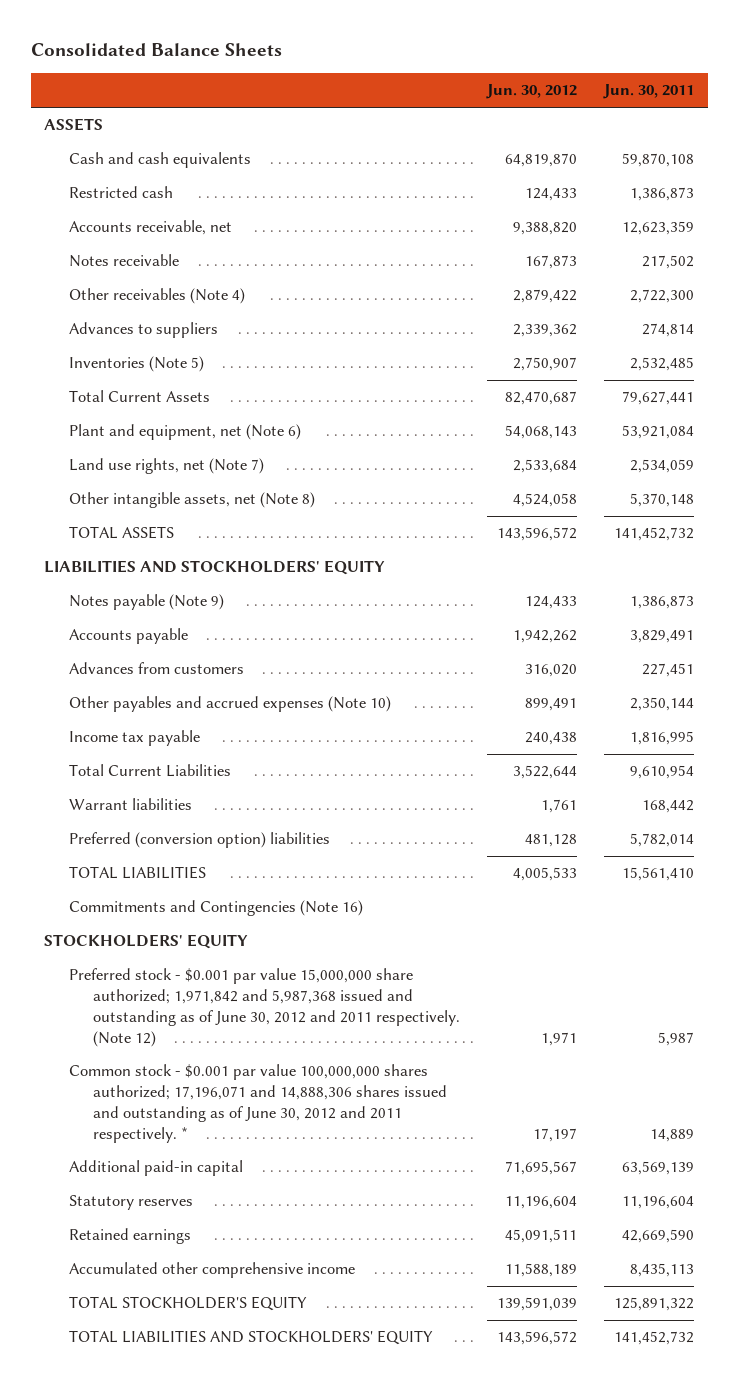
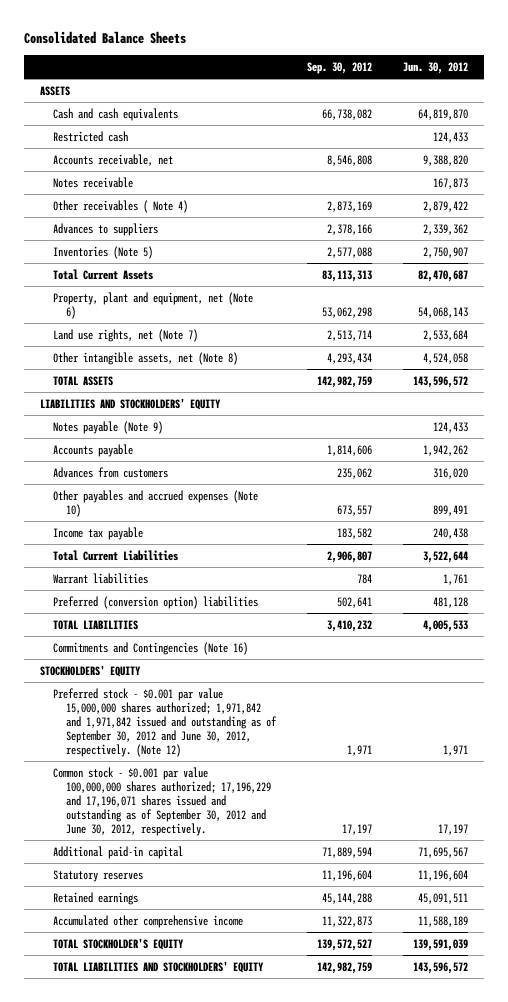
[603,84,695,100] Jun. 30, 2011 -> none
none -> [307,61,373,74] Sep. 30, 2012
[68,288,245,305] Other receivables (Note 4) -> [53,199,189,213] Other receivables ( Note 4)
[68,424,301,441] Plant and equipment, net (Note 6) -> [53,291,254,319] Property, plant and equipment, net (Note 6)
[68,968,460,1047] Preferred stock - $0.001 par value 15,000,000 share authorized; 1,971,842 and 5,987,368 issued and outstanding as of June 30, 2012 and 2011 respectively. (Note 12) -> [53,687,278,758] Preferred stock - $0.001 par value 15,000,000 shares authorized; 1,971,842 and 1,971,842 issued and outstanding as of September 30, 2012 and June 30, 2012, respectively. (Note 12)
[68,1064,447,1143] Common stock - $0.001 par value 100,000,000 shares authorized; 17,196,071 and 14,888,306 shares issued and outstanding as of June 30, 2012 and 2011 respectively. * -> [53,766,272,837] Common stock - $0.001 par value 100,000,000 shares authorized; 17,196,229 and 17,196,071 shares issued and outstanding as of September 30, 2012 and June 30, 2012, respectively.

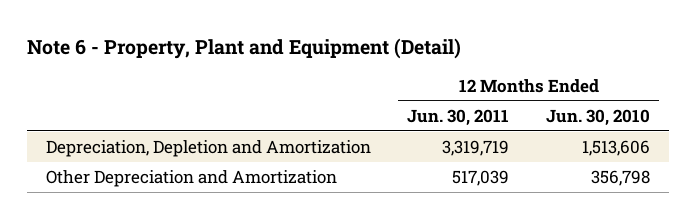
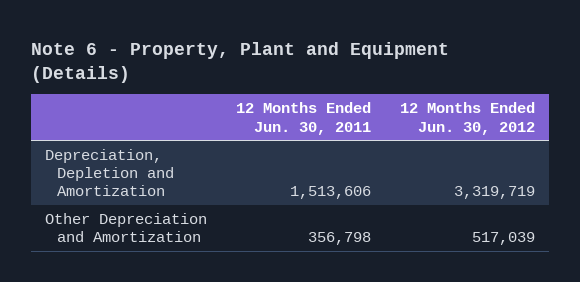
[27,37,462,59] Note 6 - Property, Plant and Equipment (Detail) -> [30,41,449,83] Note 6 - Property, Plant and Equipment (Details)
[546,108,651,126] Jun. 30, 2010 -> none
none -> [399,102,535,135] 12 Months Ended Jun. 30, 2012
[442,140,510,157] 3,319,719 -> [289,186,371,200] 1,513,606
[452,170,510,187] 517,039 -> [307,232,371,246] 356,798

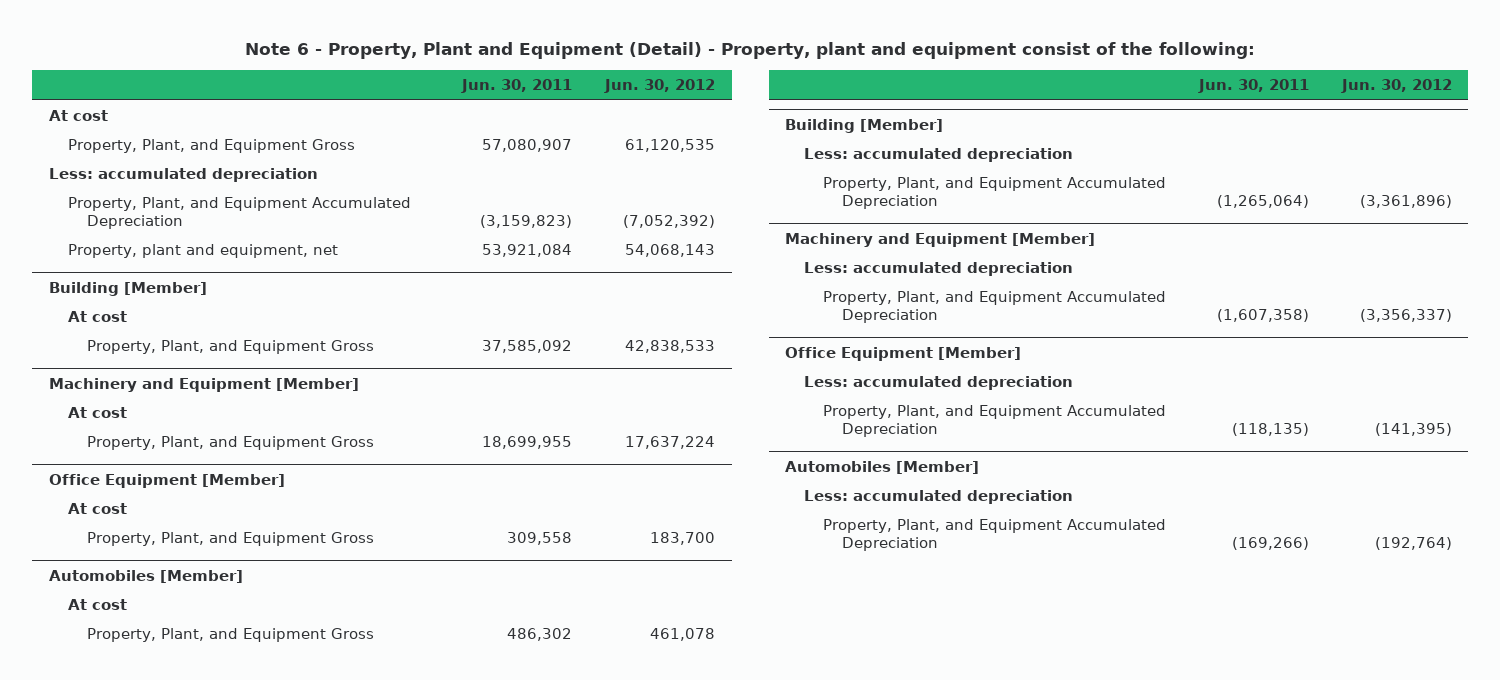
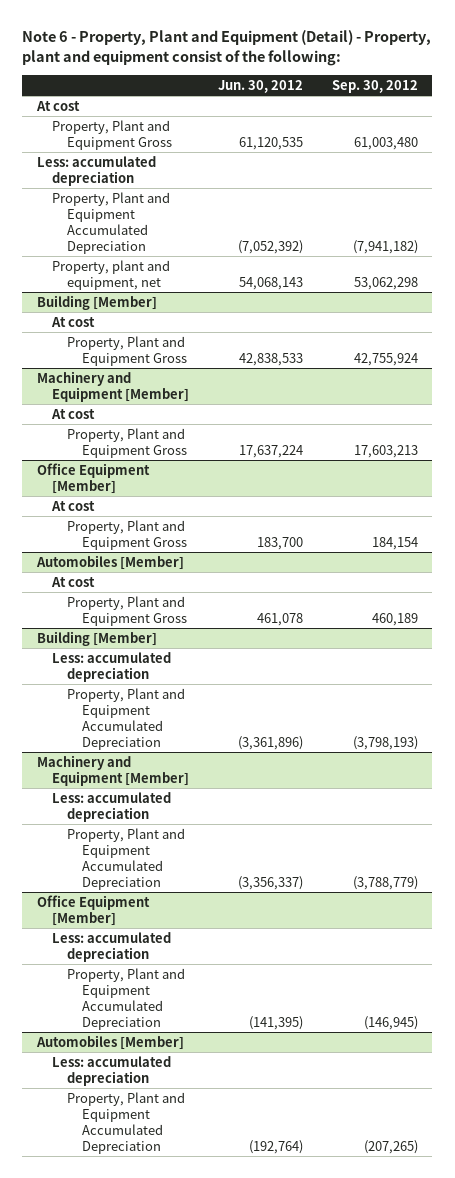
[461,79,573,94] Jun. 30, 2011 -> none
none -> [331,79,418,93] Sep. 30, 2012
[67,139,355,154] Property, Plant, and Equipment Gross -> [51,119,172,150] Property, Plant and Equipment Gross
[67,197,411,229] Property, Plant, and Equipment Accumulated Depreciation -> [51,191,170,254] Property, Plant and Equipment Accumulated Depreciation
[86,340,374,355] Property, Plant, and Equipment Gross -> [66,335,187,366] Property, Plant and Equipment Gross
[86,436,374,451] Property, Plant, and Equipment Gross -> [66,427,187,458] Property, Plant and Equipment Gross
[86,532,374,547] Property, Plant, and Equipment Gross -> [66,519,187,550] Property, Plant and Equipment Gross
[86,628,374,643] Property, Plant, and Equipment Gross -> [66,595,187,626] Property, Plant and Equipment Gross
[822,177,1166,209] Property, Plant, and Equipment Accumulated Depreciation -> [66,687,185,750] Property, Plant and Equipment Accumulated Depreciation
[822,291,1166,323] Property, Plant, and Equipment Accumulated Depreciation -> [66,827,185,890] Property, Plant and Equipment Accumulated Depreciation
[822,405,1166,437] Property, Plant, and Equipment Accumulated Depreciation -> [66,967,185,1030] Property, Plant and Equipment Accumulated Depreciation
[822,519,1166,551] Property, Plant, and Equipment Accumulated Depreciation -> [66,1091,185,1154] Property, Plant and Equipment Accumulated Depreciation

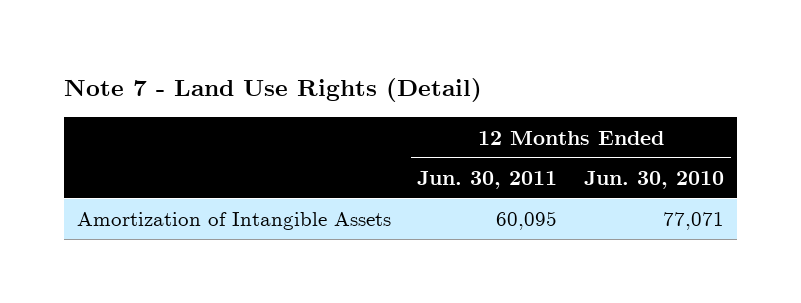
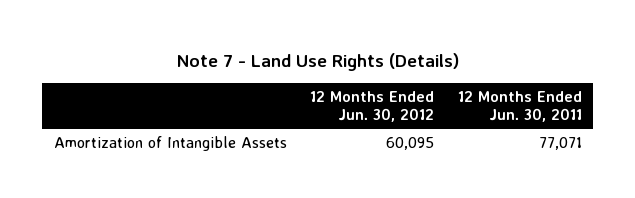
[63,78,482,103] Note 7 - Land Use Rights (Detail) -> [175,53,459,72] Note 7 - Land Use Rights (Details)
[583,170,724,189] Jun. 30, 2010 -> none
none -> [310,90,435,123] 12 Months Ended Jun. 30, 2012
[496,211,558,231] 60,095 -> [538,136,582,150] 77,071

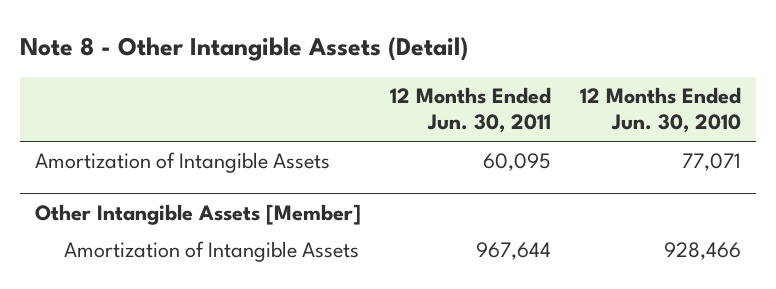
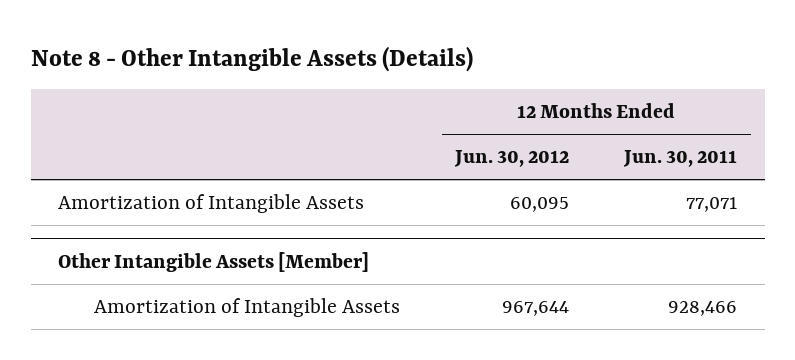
[20,36,469,61] Note 8 - Other Intangible Assets (Detail) -> [30,46,473,73] Note 8 - Other Intangible Assets (Details)
[580,87,742,134] 12 Months Ended Jun. 30, 2010 -> none
none -> [454,150,570,168] Jun. 30, 2012
[483,153,552,172] 60,095 -> [686,197,738,213] 77,071
[476,242,552,261] 967,644 -> [668,301,738,317] 928,466

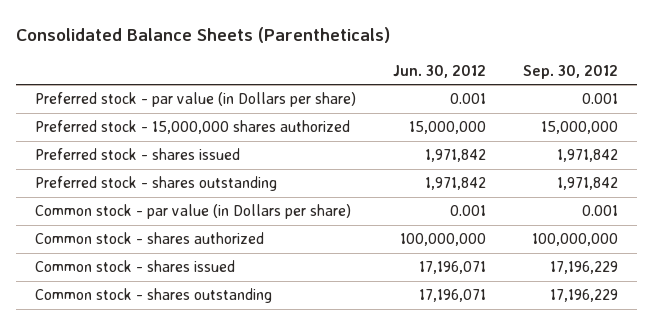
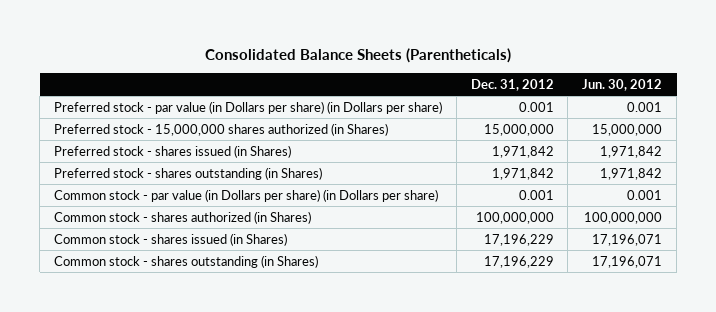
[523,64,619,79] Sep. 30, 2012 -> none
none -> [470,79,554,92] Dec. 31, 2012
[34,92,356,108] Preferred stock - par value (in Dollars per share) -> [53,100,442,114] Preferred stock - par value (in Dollars per share) (in Dollars per share)
[34,120,350,135] Preferred stock - 15,000,000 shares authorized -> [53,122,388,136] Preferred stock - 15,000,000 shares authorized (in Shares)
[34,148,240,161] Preferred stock - shares issued -> [53,144,291,158] Preferred stock - shares issued (in Shares)
[34,176,277,192] Preferred stock - shares outstanding -> [53,166,322,180] Preferred stock - shares outstanding (in Shares)
[34,204,351,220] Common stock - par value (in Dollars per share) -> [53,188,438,202] Common stock - par value (in Dollars per share) (in Dollars per share)
[34,232,264,245] Common stock - shares authorized -> [53,210,311,224] Common stock - shares authorized (in Shares)
[34,260,235,273] Common stock - shares issued -> [53,232,287,246] Common stock - shares issued (in Shares)
[34,288,272,304] Common stock - shares outstanding -> [53,254,318,268] Common stock - shares outstanding (in Shares)

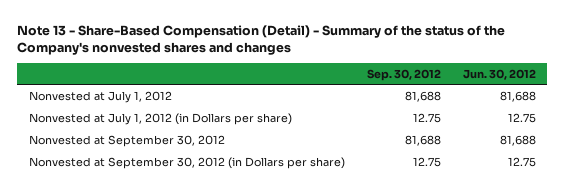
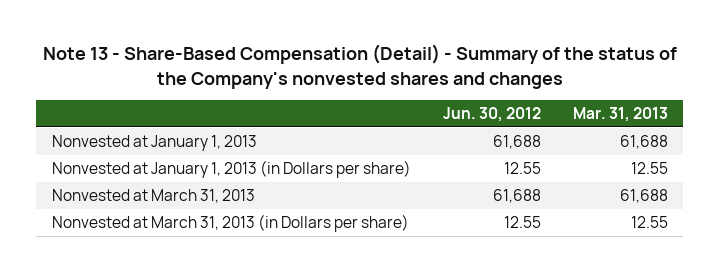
[366,68,441,81] Sep. 30, 2012 -> none
none -> [572,107,668,123] Mar. 31, 2013
[28,90,172,103] Nonvested at July 1, 2012 -> [51,134,257,151] Nonvested at January 1, 2013
[499,90,536,102] 81,688 -> [492,134,541,149] 61,688
[28,112,292,125] Nonvested at July 1, 2012 (in Dollars per share) -> [51,159,411,178] Nonvested at January 1, 2013 (in Dollars per share)
[507,112,536,123] 12.75 -> [503,161,541,174] 12.55
[28,134,225,147] Nonvested at September 30, 2012 -> [51,188,255,203] Nonvested at March 31, 2013
[499,134,536,146] 81,688 -> [492,188,541,203] 61,688
[28,156,345,169] Nonvested at September 30, 2012 (in Dollars per share) -> [51,213,409,232] Nonvested at March 31, 2013 (in Dollars per share)
[507,156,536,167] 12.75 -> [503,215,541,228] 12.55

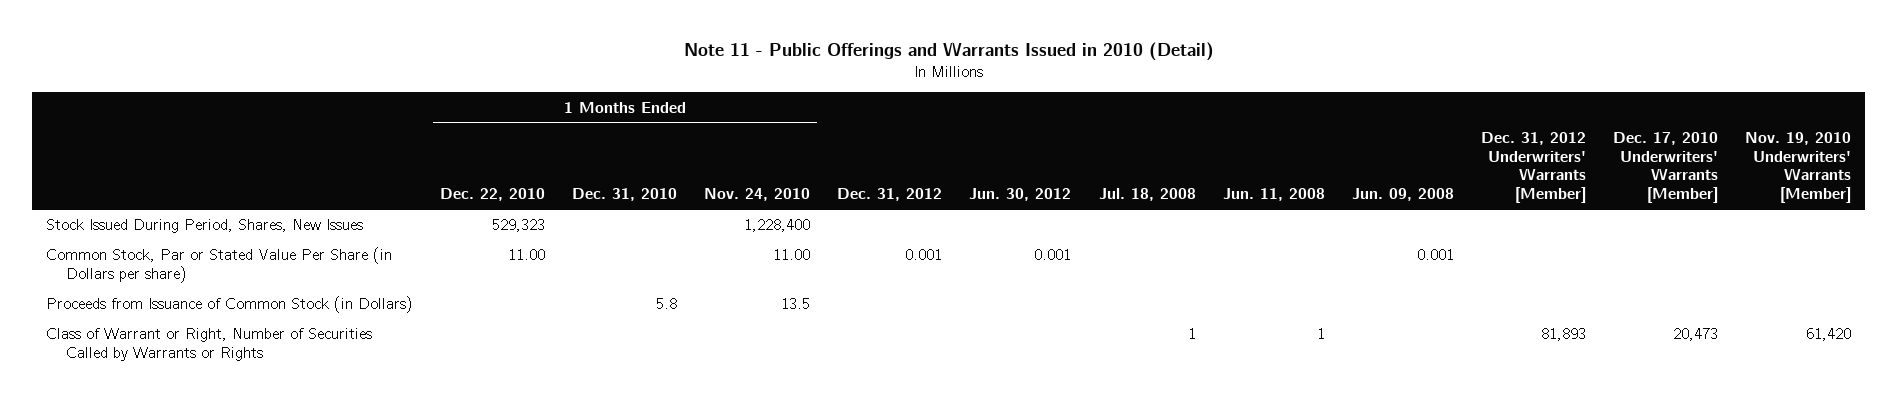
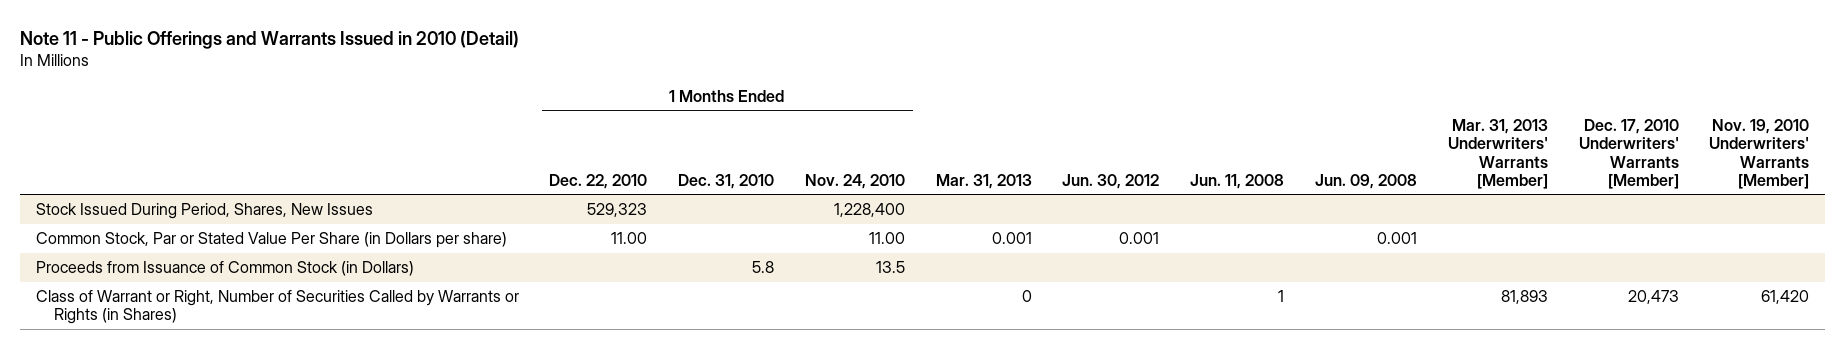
[837,188,943,202] Dec. 31, 2012 -> none
[1098,188,1196,202] Jul. 18, 2008 -> none
[1480,131,1586,204] Dec. 31, 2012 Underwriters' Warrants [Member] -> none
none -> [935,173,1032,189] Mar. 31, 2013
none -> [1447,118,1548,189] Mar. 31, 2013 Underwriters' Warrants [Member]
[45,328,372,362] Class of Warrant or Right, Number of Securities Called by Warrants or Rights -> [35,290,519,325] Class of Warrant or Right, Number of Securities Called by Warrants or Rights (in Shares)

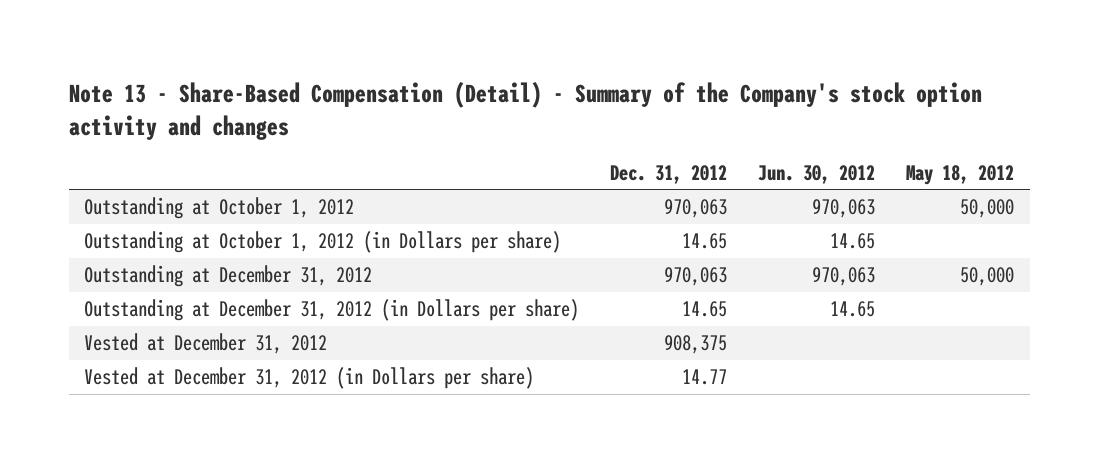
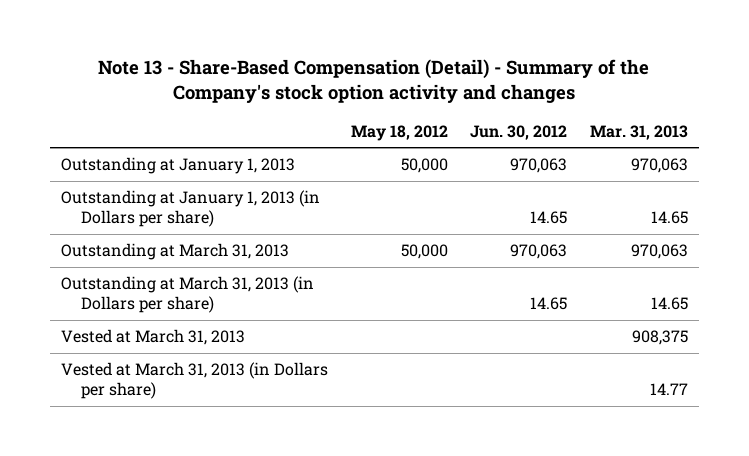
[610,164,728,184] Dec. 31, 2012 -> none
none -> [589,124,688,140] Mar. 31, 2013
[84,197,355,220] Outstanding at October 1, 2012 -> [61,156,296,174] Outstanding at January 1, 2013
[84,231,562,254] Outstanding at October 1, 2012 (in Dollars per share) -> [61,189,321,228] Outstanding at January 1, 2013 (in Dollars per share)
[84,265,373,288] Outstanding at December 31, 2012 -> [61,242,290,260] Outstanding at March 31, 2013
[84,299,580,322] Outstanding at December 31, 2012 (in Dollars per share) -> [61,275,315,314] Outstanding at March 31, 2013 (in Dollars per share)
[84,333,328,355] Vested at December 31, 2012 -> [61,328,246,345] Vested at March 31, 2013
[84,367,535,390] Vested at December 31, 2012 (in Dollars per share) -> [61,361,329,400] Vested at March 31, 2013 (in Dollars per share)

